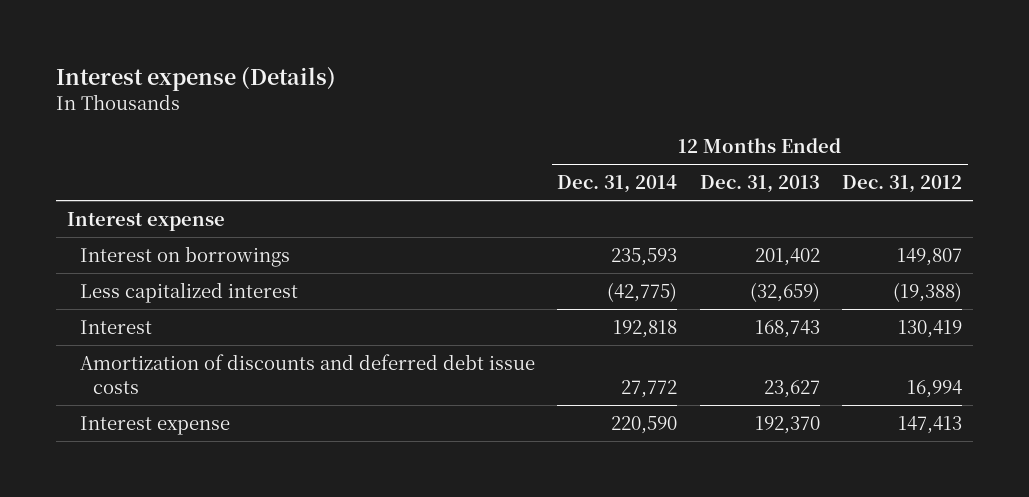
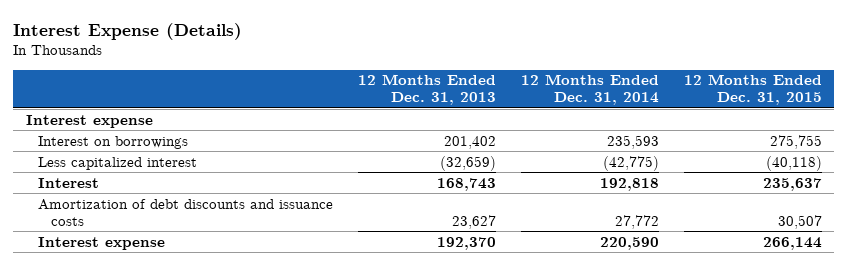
[55,66,336,91] Interest expense (Details) -> [13,22,243,40] Interest Expense (Details)
[842,175,963,194] Dec. 31, 2012 -> none
none -> [683,74,822,106] 12 Months Ended Dec. 31, 2015
[80,353,536,394] Amortization of discounts and deferred debt issue costs -> [38,198,334,226] Amortization of debt discounts and issuance costs

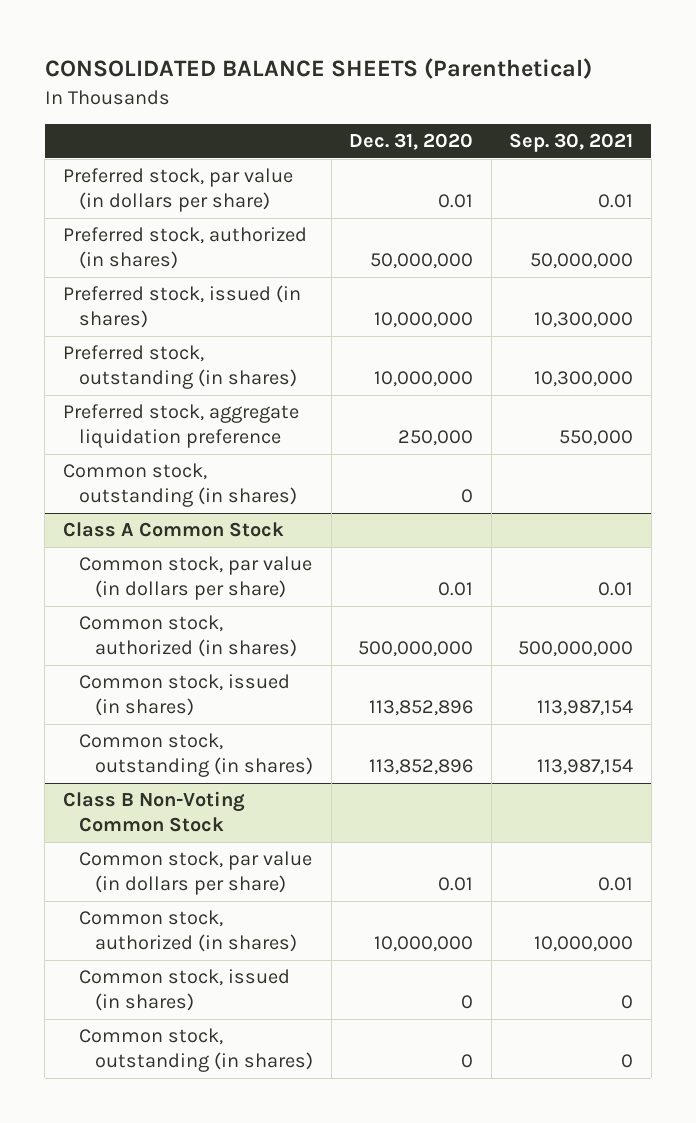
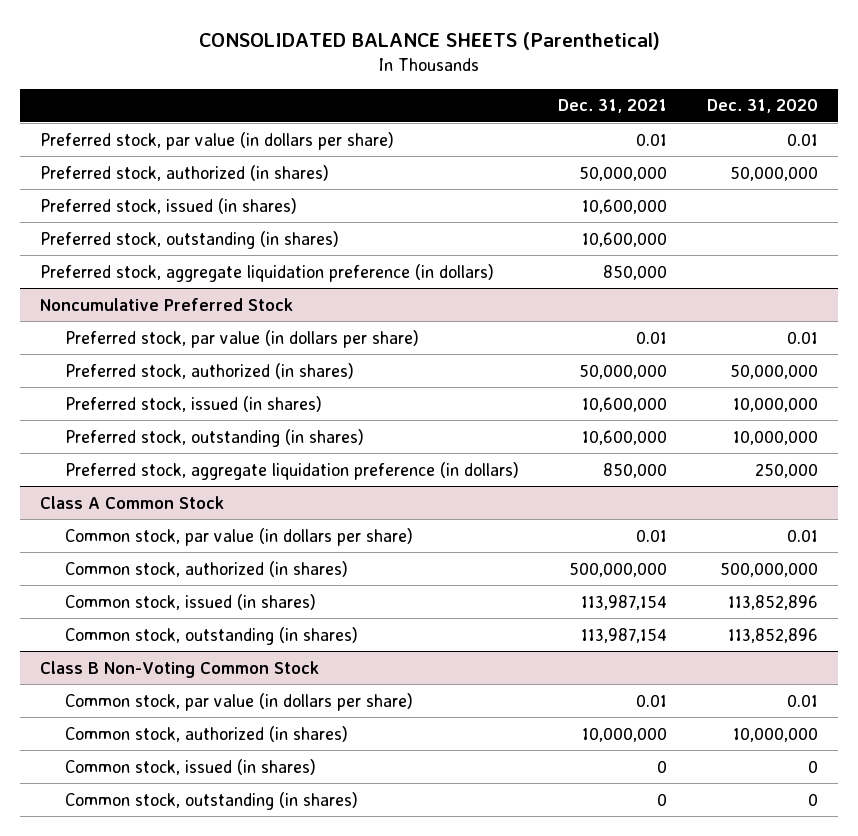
[509,133,634,153] Sep. 30, 2021 -> none
none -> [558,99,668,114] Dec. 31, 2021
none -> [39,197,297,214] Preferred stock, issued (in shares)
none -> [39,230,339,249] Preferred stock, outstanding (in shares)
none -> [39,263,494,282] Preferred stock, aggregate liquidation preference (in dollars)
none -> [39,297,293,311] Noncumulative Preferred Stock
none -> [64,329,419,348] Preferred stock, par value (in dollars per share)
none -> [64,362,354,379] Preferred stock, authorized (in shares)
[62,463,298,508] Common stock, outstanding (in shares) -> none
[62,404,299,449] Preferred stock, aggregate liquidation preference -> [64,461,519,480] Preferred stock, aggregate liquidation preference (in dollars)

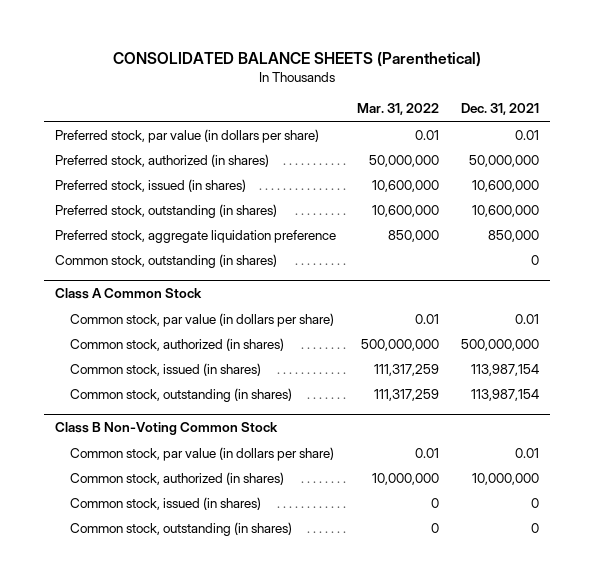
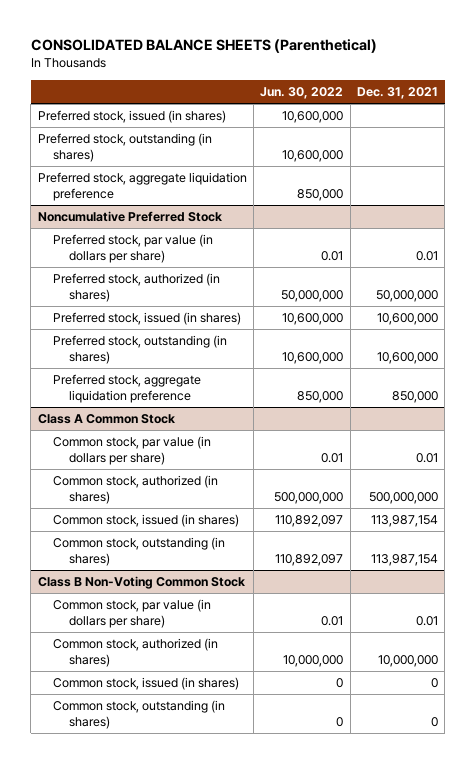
[357,103,440,116] Mar. 31, 2022 -> none
none -> [260,87,344,100] Jun. 30, 2022
none -> [37,110,226,124] Preferred stock, issued (in shares)
none -> [37,133,212,163] Preferred stock, outstanding (in shares)
none -> [37,172,247,202] Preferred stock, aggregate liquidation preference
none -> [37,211,222,223] Noncumulative Preferred Stock
[54,253,277,268] Common stock, outstanding (in shares) -> none

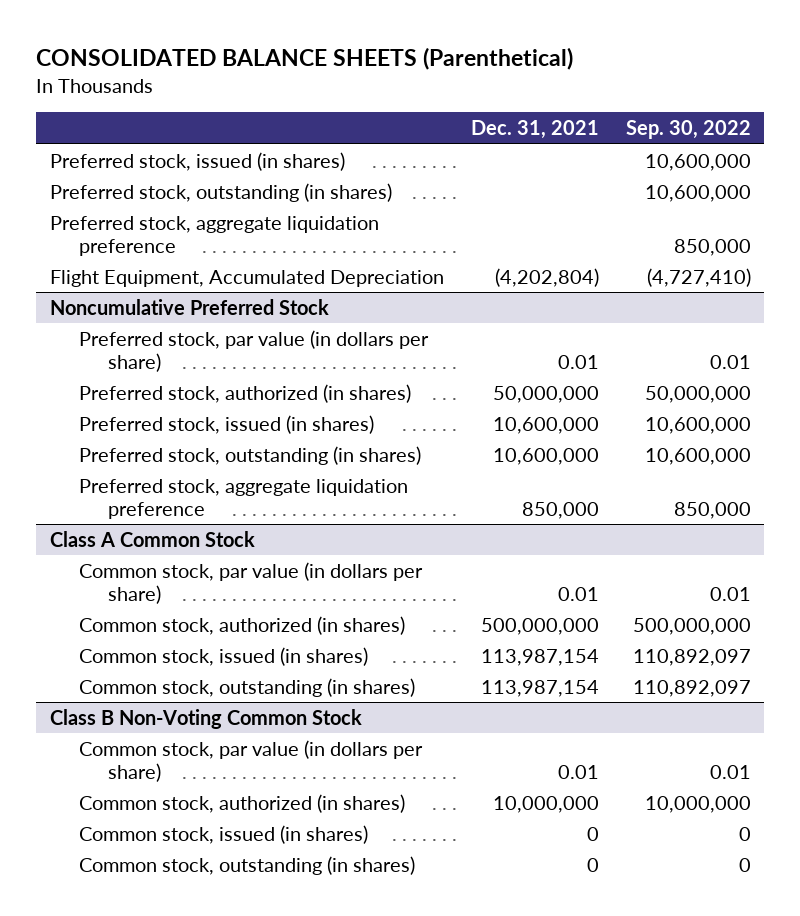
[260,87,344,100] Jun. 30, 2022 -> none
none -> [625,119,751,139] Sep. 30, 2022
none -> [49,269,444,287] Flight Equipment, Accumulated Depreciation

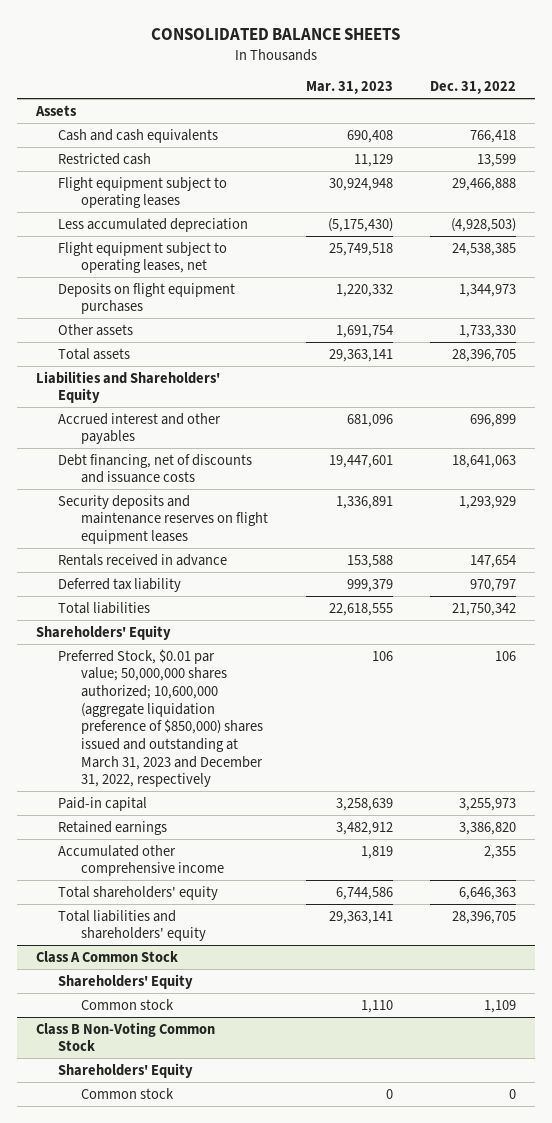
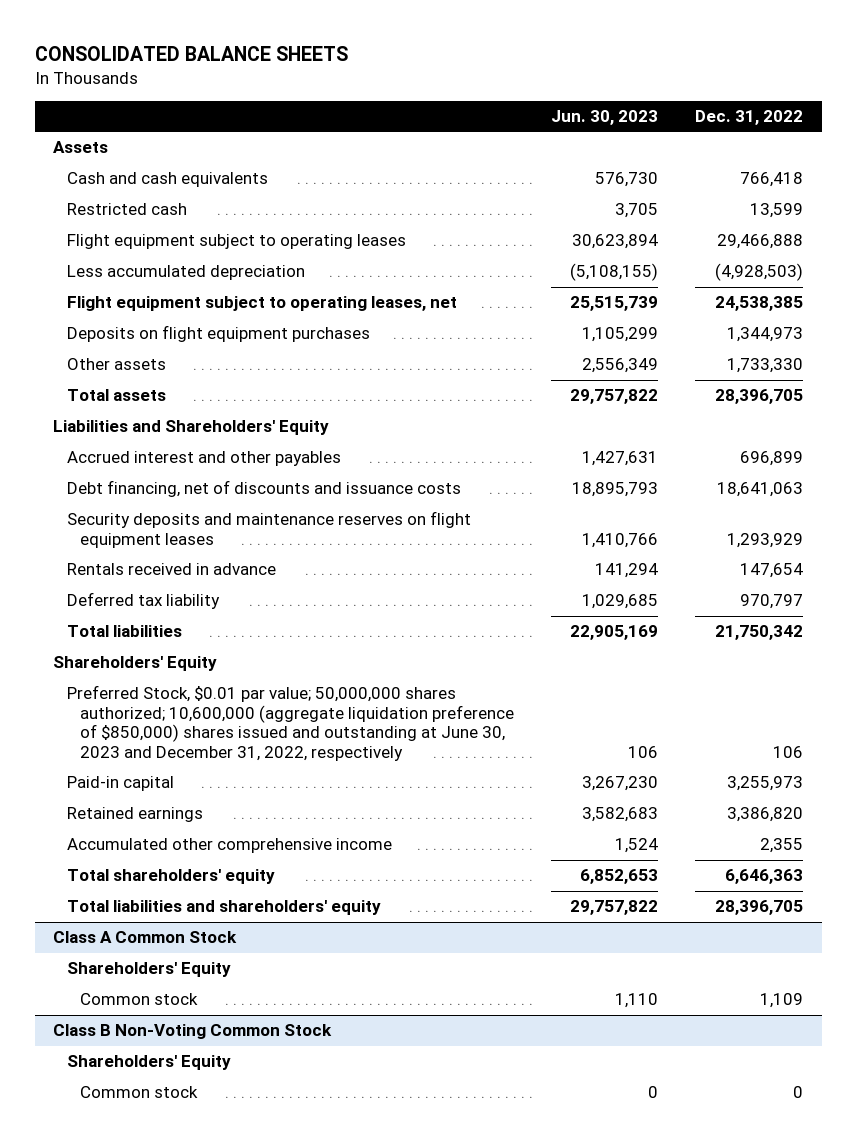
[305,81,393,95] Mar. 31, 2023 -> none
none -> [551,109,659,125] Jun. 30, 2023
[58,648,263,788] Preferred Stock, $0.01 par value; 50,000,000 shares authorized; 10,600,000 (aggregate liquidation preference of $850,000) shares issued and outstanding at March 31, 2023 and December 31, 2022, respectively -> [66,685,514,761] Preferred Stock, $0.01 par value; 50,000,000 shares authorized; 10,600,000 (aggregate liquidation preference of $850,000) shares issued and outstanding at June 30, 2023 and December 31, 2022, respectively

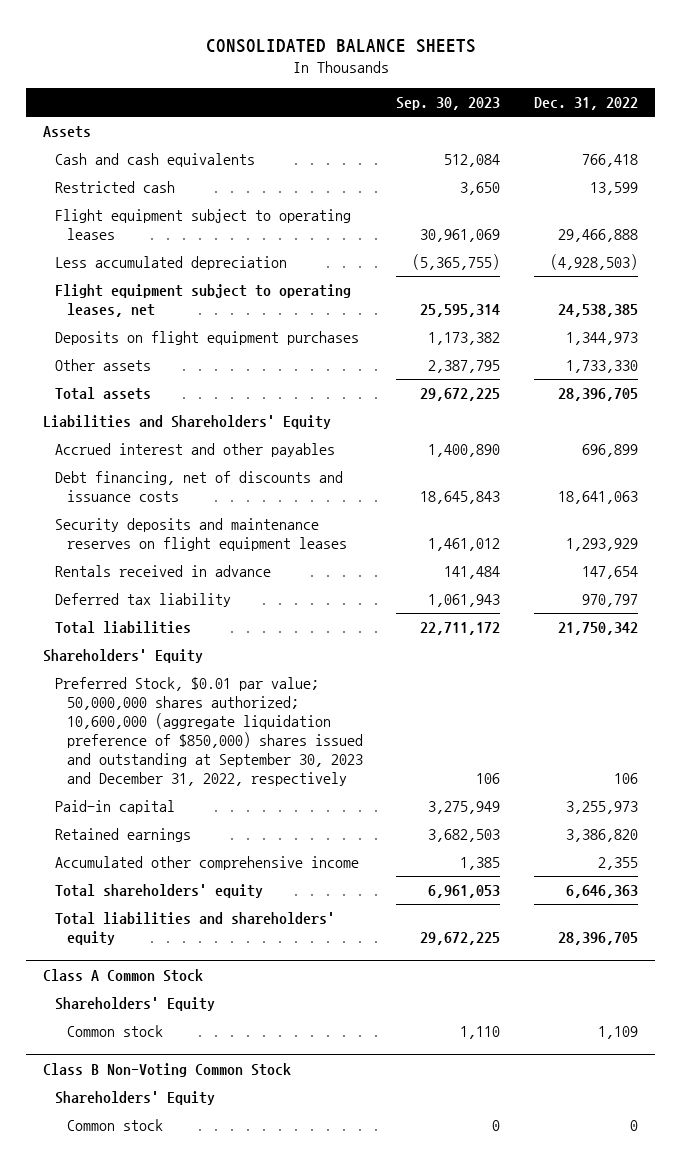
[551,109,659,125] Jun. 30, 2023 -> none
none -> [396,97,501,111] Sep. 30, 2023
[66,685,514,761] Preferred Stock, $0.01 par value; 50,000,000 shares authorized; 10,600,000 (aggregate liquidation preference of $850,000) shares issued and outstanding at June 30, 2023 and December 31, 2022, respectively -> [54,677,363,787] Preferred Stock, $0.01 par value; 50,000,000 shares authorized; 10,600,000 (aggregate liquidation preference of $850,000) shares issued and outstanding at September 30, 2023 and December 31, 2022, respectively

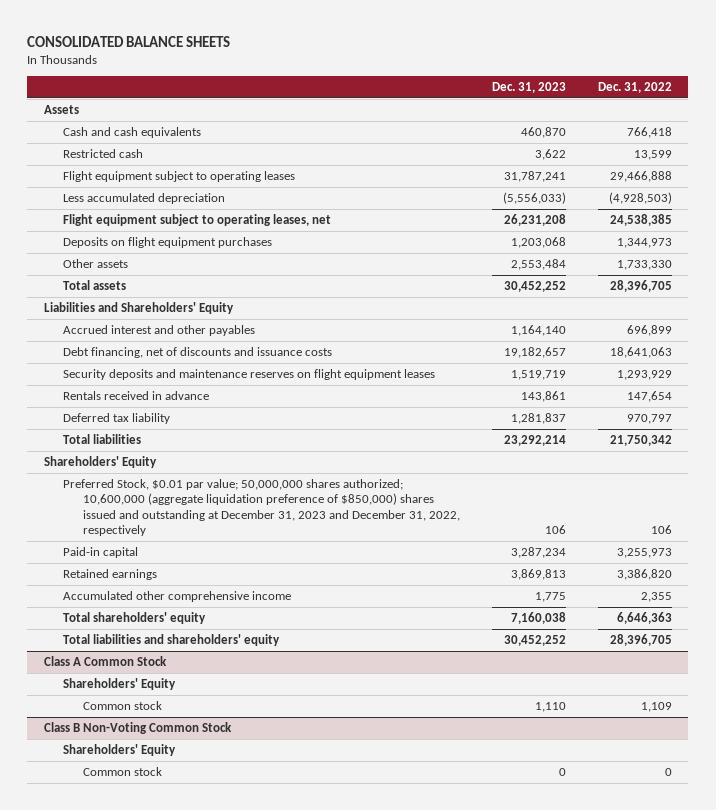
[396,97,501,111] Sep. 30, 2023 -> none
none -> [491,81,566,93] Dec. 31, 2023
[54,677,363,787] Preferred Stock, $0.01 par value; 50,000,000 shares authorized; 10,600,000 (aggregate liquidation preference of $850,000) shares issued and outstanding at September 30, 2023 and December 31, 2022, respectively -> [63,479,460,536] Preferred Stock, $0.01 par value; 50,000,000 shares authorized; 10,600,000 (aggregate liquidation preference of $850,000) shares issued and outstanding at December 31, 2023 and December 31, 2022, respectively

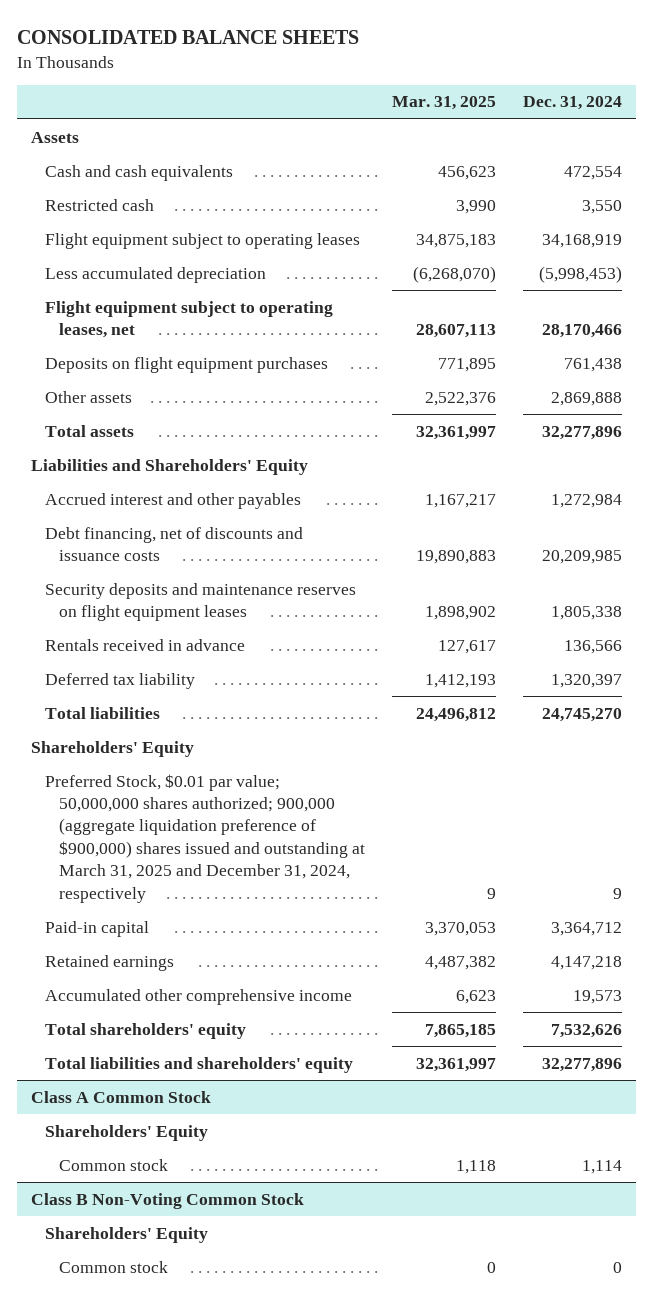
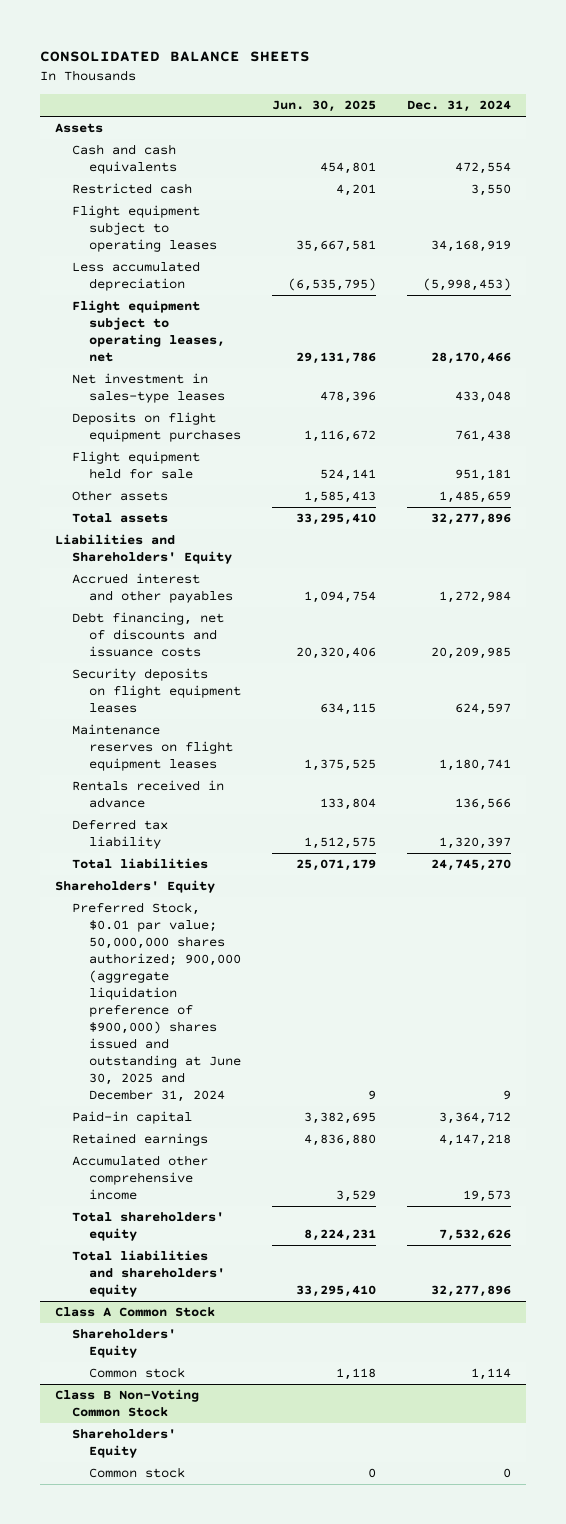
[391,96,496,111] Mar. 31, 2025 -> none
none -> [271,100,376,113] Jun. 30, 2025
none -> [71,373,225,404] Net investment in sales-type leases
none -> [71,451,200,480] Flight equipment held for sale
[550,391,622,406] 2,869,888 -> [438,491,511,504] 1,485,659
[44,582,356,621] Security deposits and maintenance reserves on flight equipment leases -> [71,668,241,714] Security deposits on flight equipment leases
[550,605,622,620] 1,805,338 -> [454,703,511,716] 624,597
none -> [71,724,233,772] Maintenance reserves on flight equipment leases
[44,773,365,903] Preferred Stock, $0.01 par value; 50,000,000 shares authorized; 900,000 (aggregate liquidation preference of $900,000) shares issued and outstanding at March 31, 2025 and December 31, 2024, respectively -> [71,902,241,1102] Preferred Stock, $0.01 par value; 50,000,000 shares authorized; 900,000 (aggregate liquidation preference of $900,000) shares issued and outstanding at June 30, 2025 and December 31, 2024

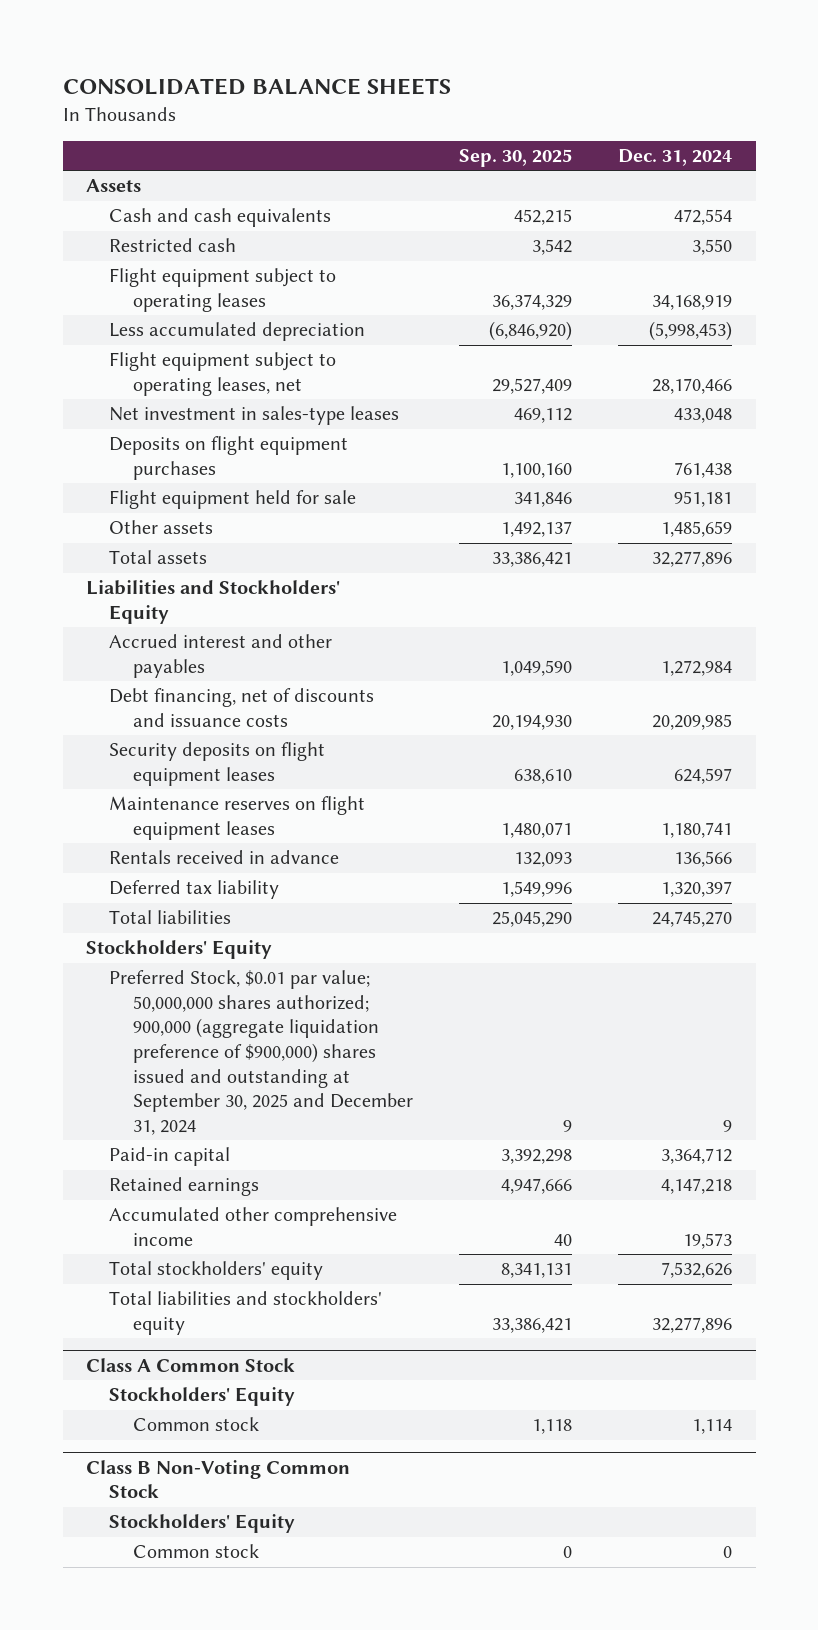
[271,100,376,113] Jun. 30, 2025 -> none
none -> [459,149,573,168] Sep. 30, 2025
[55,534,232,565] Liabilities and Shareholders' Equity -> [85,580,340,624] Liabilities and Stockholders' Equity
[55,880,216,894] Shareholders' Equity -> [85,940,272,960] Stockholders' Equity
[71,902,241,1102] Preferred Stock, $0.01 par value; 50,000,000 shares authorized; 900,000 (aggregate liquidation preference of $900,000) shares issued and outstanding at June 30, 2025 and December 31, 2024 -> [109,970,413,1135] Preferred Stock, $0.01 par value; 50,000,000 shares authorized; 900,000 (aggregate liquidation preference of $900,000) shares issued and outstanding at September 30, 2025 and December 31, 2024
[71,1212,224,1242] Total shareholders' equity -> [109,1261,324,1281] Total stockholders' equity
[71,1250,225,1298] Total liabilities and shareholders' equity -> [109,1291,383,1335] Total liabilities and stockholders' equity
[71,1329,176,1359] Shareholders' Equity -> [109,1387,296,1407] Stockholders' Equity
[71,1429,176,1459] Shareholders' Equity -> [109,1514,296,1534] Stockholders' Equity

